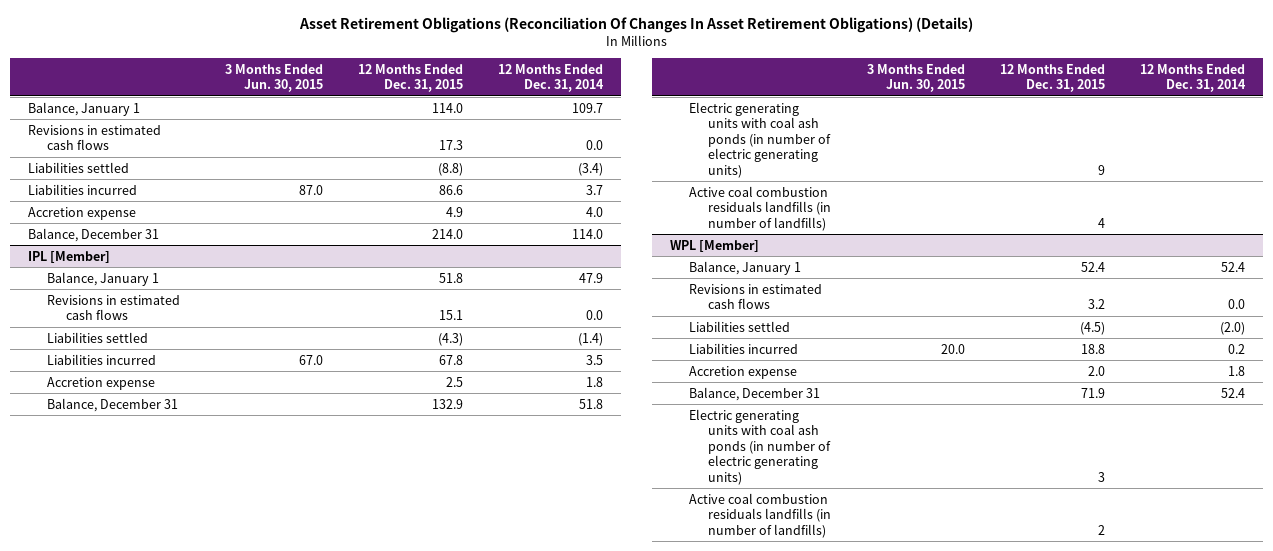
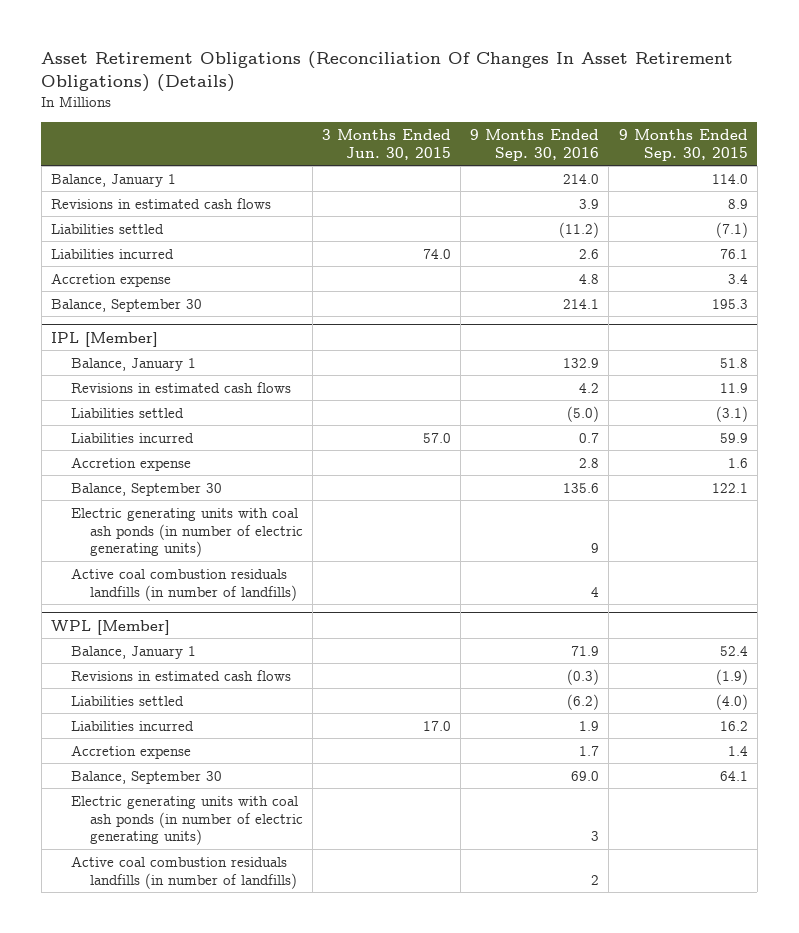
[358,63,464,93] 12 Months Ended Dec. 31, 2015 -> none
[498,63,605,93] 12 Months Ended Dec. 31, 2014 -> none
none -> [470,128,600,161] 9 Months Ended Sep. 30, 2016
none -> [618,128,748,161] 9 Months Ended Sep. 30, 2015
[298,184,323,195] 87.0 -> [423,248,452,259] 74.0
[27,227,159,242] Balance, December 31 -> [51,298,203,312] Balance, September 30
[298,354,323,365] 67.0 -> [423,432,452,443] 57.0
[47,397,179,412] Balance, December 31 -> [70,482,222,496] Balance, September 30
[940,343,965,354] 20.0 -> [423,720,452,731] 17.0
[688,386,820,401] Balance, December 31 -> [70,770,222,784] Balance, September 30

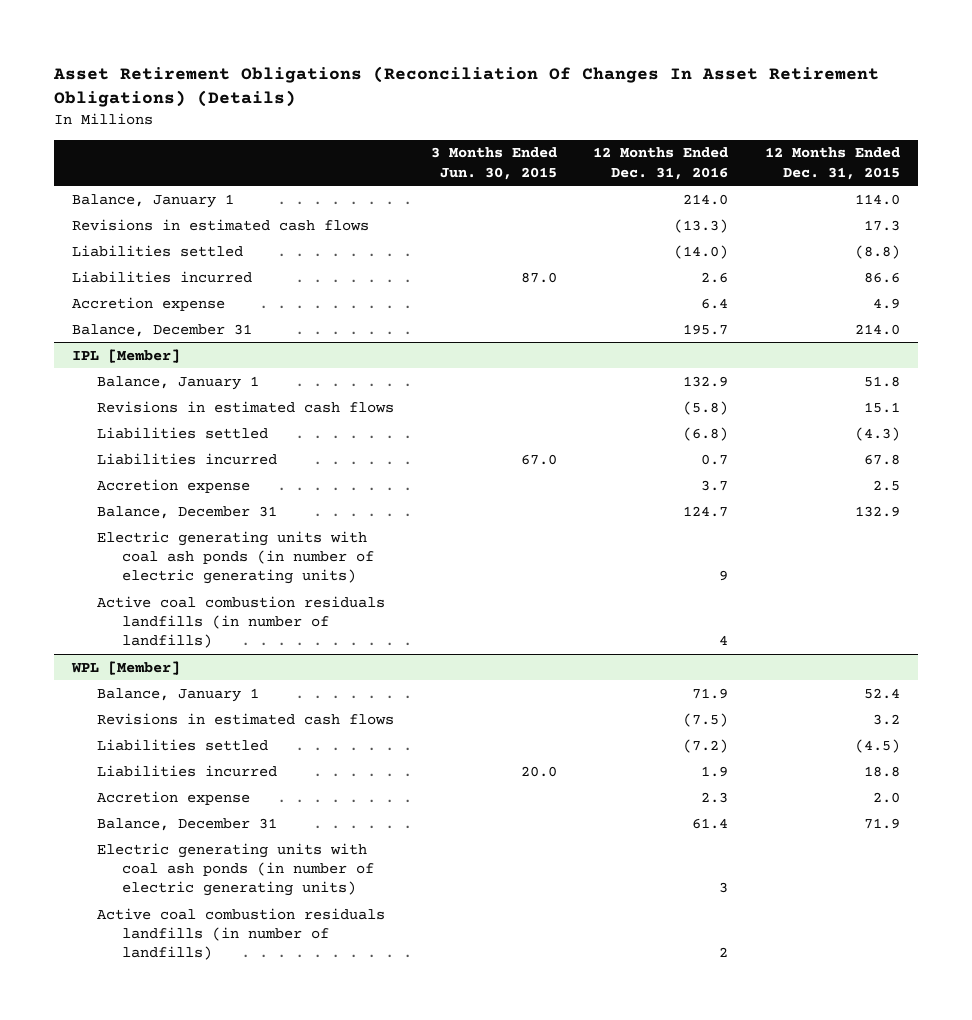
[470,128,600,161] 9 Months Ended Sep. 30, 2016 -> none
[618,128,748,161] 9 Months Ended Sep. 30, 2015 -> none
none -> [593,147,729,180] 12 Months Ended Dec. 31, 2016
none -> [764,147,900,180] 12 Months Ended Dec. 31, 2015
[423,248,452,259] 74.0 -> [520,271,557,283] 87.0
[51,298,203,312] Balance, September 30 -> [72,323,253,337] Balance, December 31
[423,432,452,443] 57.0 -> [520,453,557,465] 67.0
[70,482,222,496] Balance, September 30 -> [97,505,278,519] Balance, December 31
[423,720,452,731] 17.0 -> [520,765,557,777] 20.0
[70,770,222,784] Balance, September 30 -> [97,817,278,831] Balance, December 31

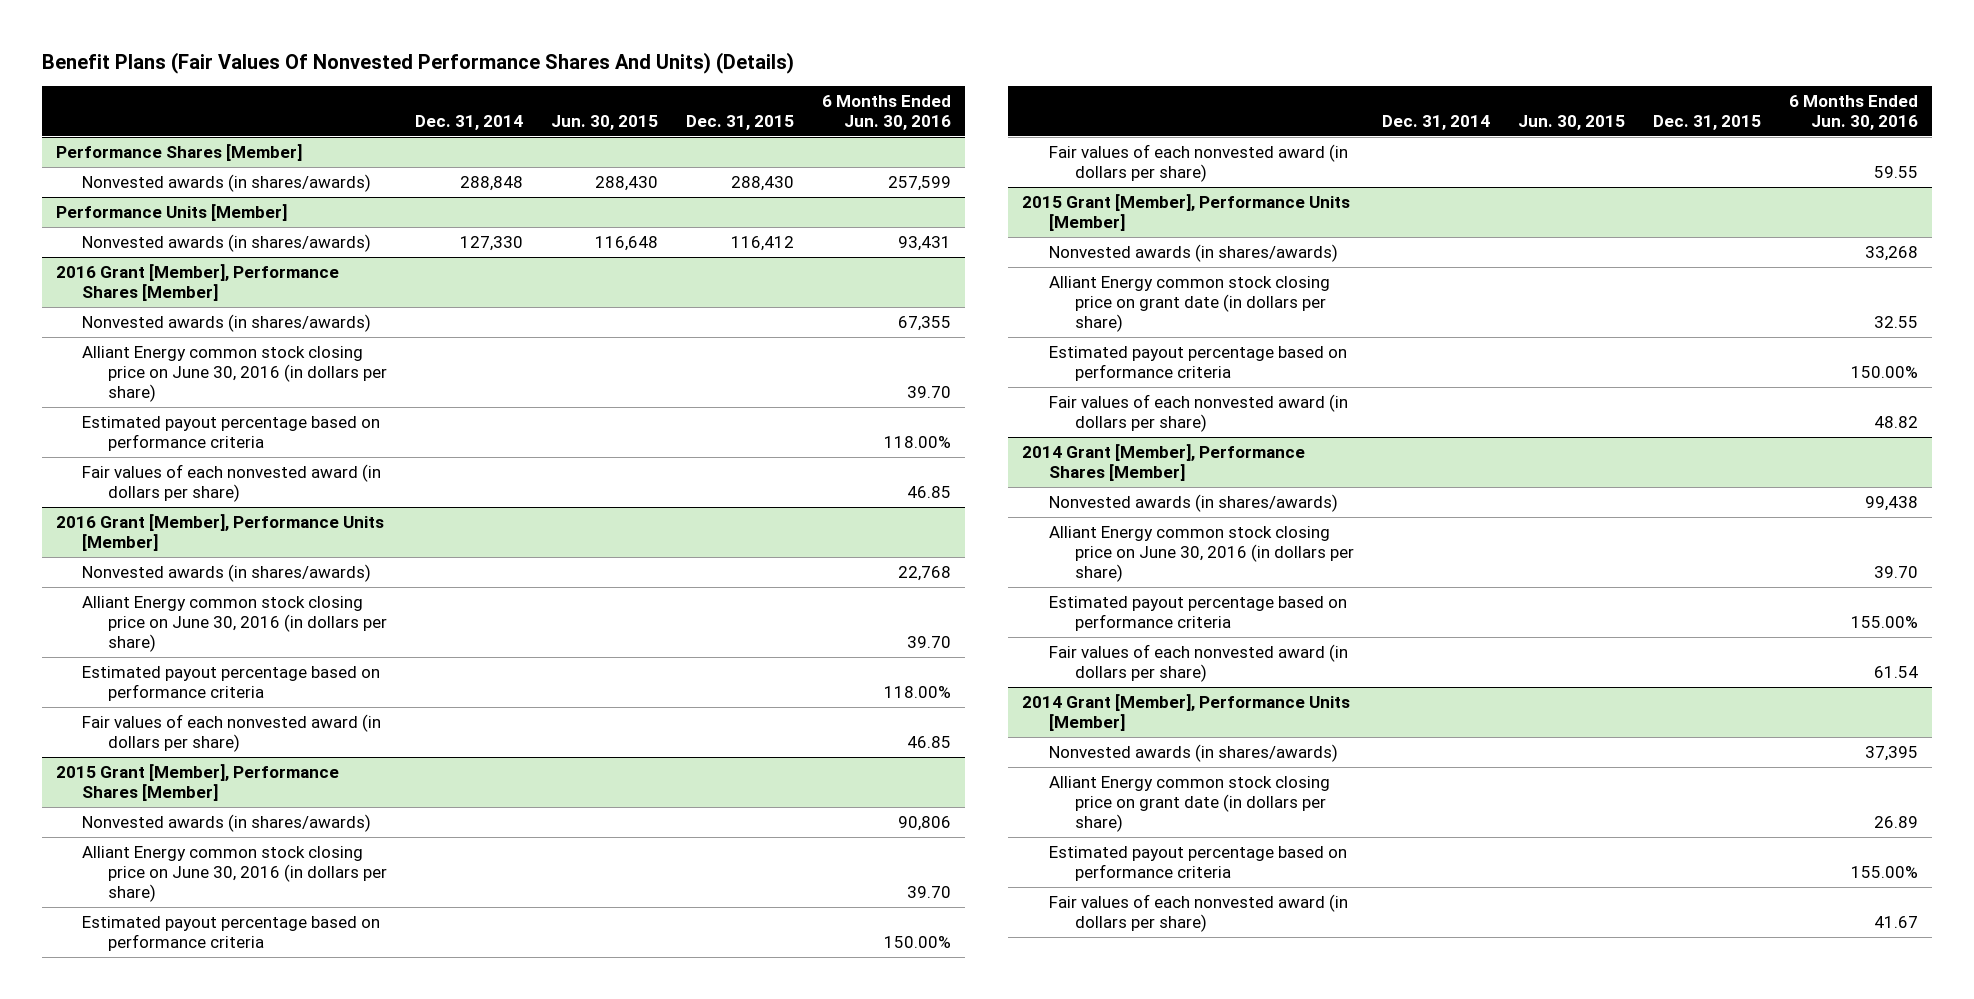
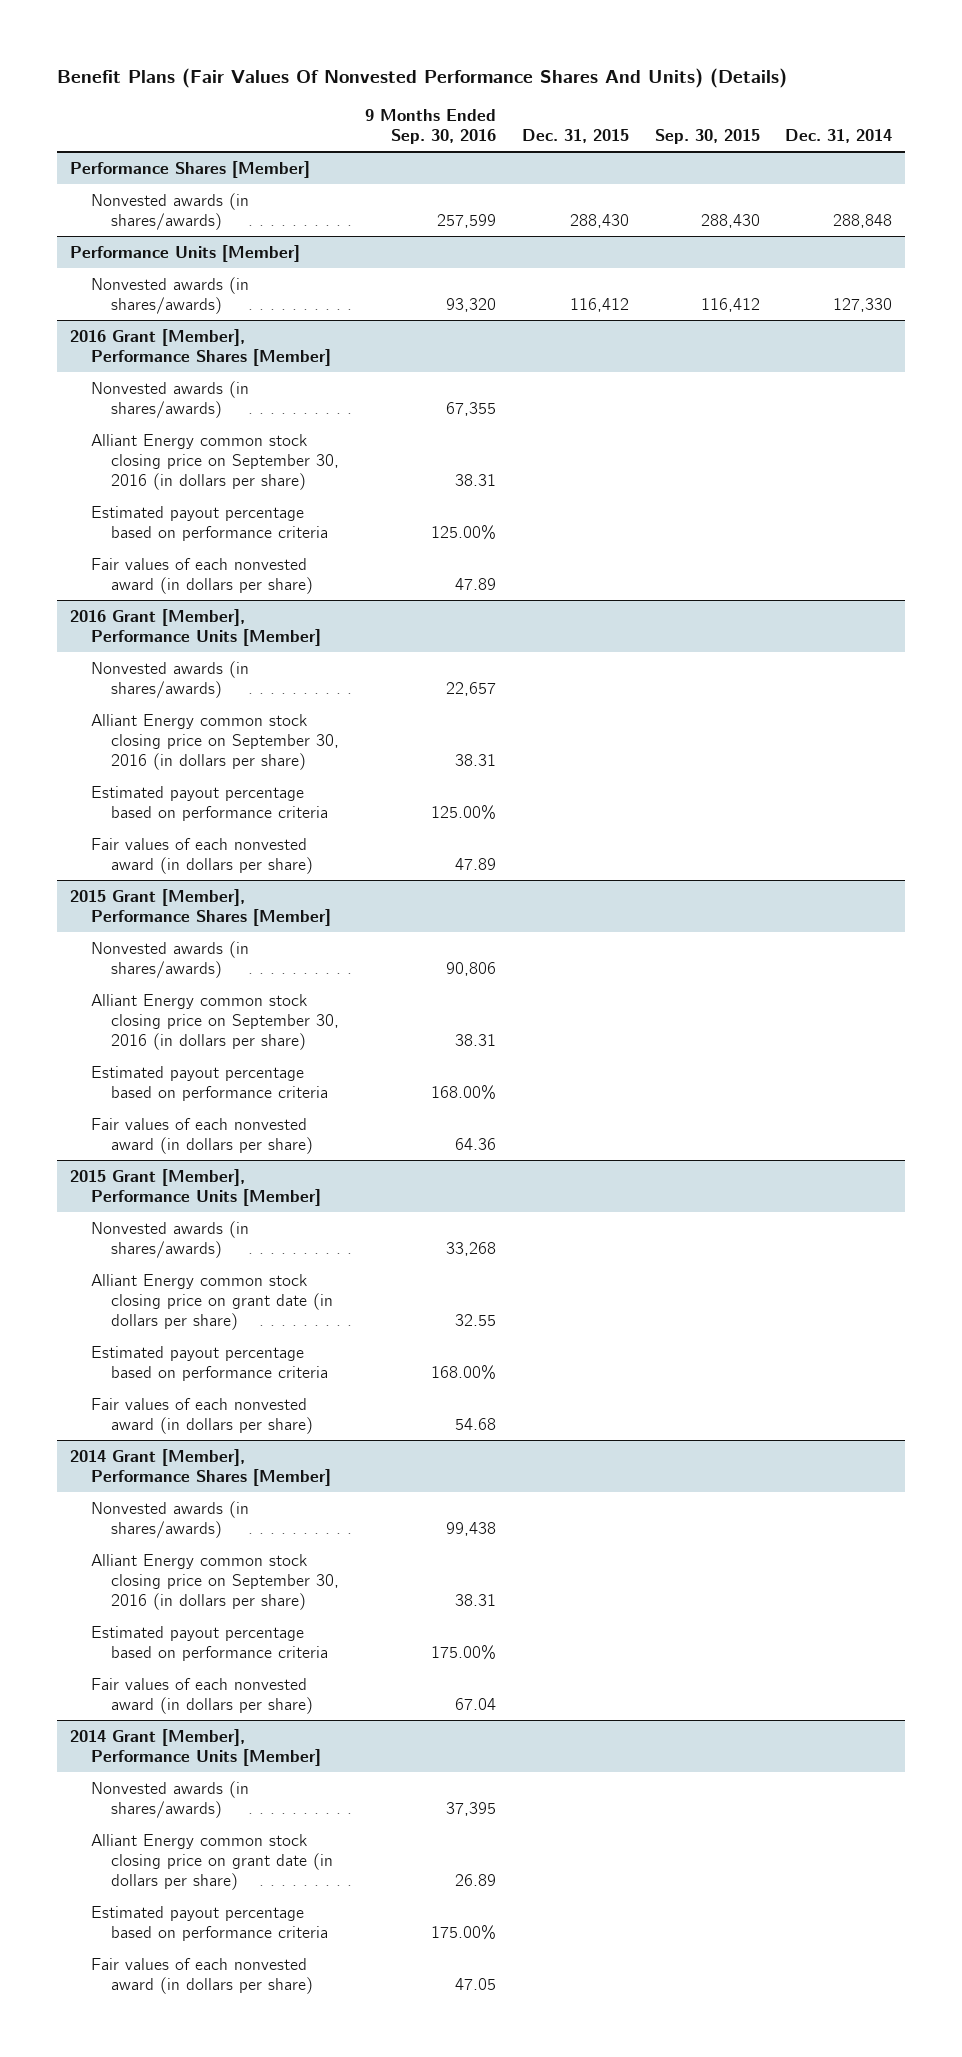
[551,114,659,130] Jun. 30, 2015 -> none
[822,95,952,130] 6 Months Ended Jun. 30, 2016 -> none
none -> [365,109,497,145] 9 Months Ended Sep. 30, 2016
none -> [654,129,760,145] Sep. 30, 2015
[82,346,388,402] Alliant Energy common stock closing price on June 30, 2016 (in dollars per share) -> [90,433,340,490] Alliant Energy common stock closing price on September 30, 2016 (in dollars per share)
[82,596,388,652] Alliant Energy common stock closing price on June 30, 2016 (in dollars per share) -> [90,713,340,770] Alliant Energy common stock closing price on September 30, 2016 (in dollars per share)
[82,846,388,902] Alliant Energy common stock closing price on June 30, 2016 (in dollars per share) -> [90,993,340,1050] Alliant Energy common stock closing price on September 30, 2016 (in dollars per share)
[1048,526,1354,582] Alliant Energy common stock closing price on June 30, 2016 (in dollars per share) -> [90,1553,340,1610] Alliant Energy common stock closing price on September 30, 2016 (in dollars per share)

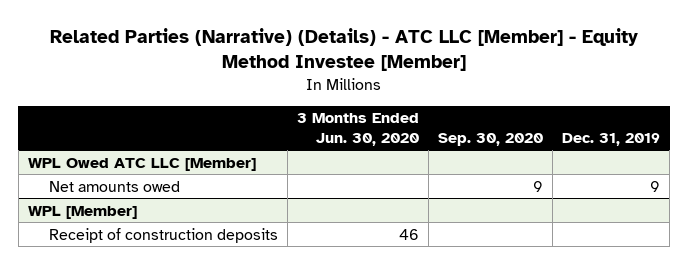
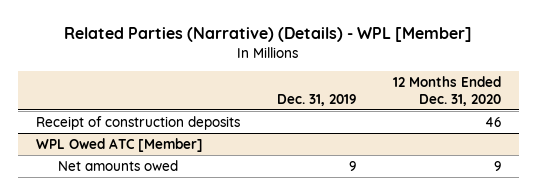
[49,28,638,72] Related Parties (Narrative) (Details) - ATC LLC [Member] - Equity Method Investee [Member] -> [64,27,473,43] Related Parties (Narrative) (Details) - WPL [Member]
[297,113,420,146] 3 Months Ended Jun. 30, 2020 -> none
[438,132,544,146] Sep. 30, 2020 -> none
none -> [392,76,501,106] 12 Months Ended Dec. 31, 2020
[27,157,256,171] WPL Owed ATC LLC [Member] -> none
[49,180,181,192] Net amounts owed -> none
[49,227,279,243] Receipt of construction deposits -> none
none -> [36,115,241,130] Receipt of construction deposits
[27,205,137,219] WPL [Member] -> [36,137,204,152] WPL Owed ATC [Member]
none -> [57,159,178,171] Net amounts owed

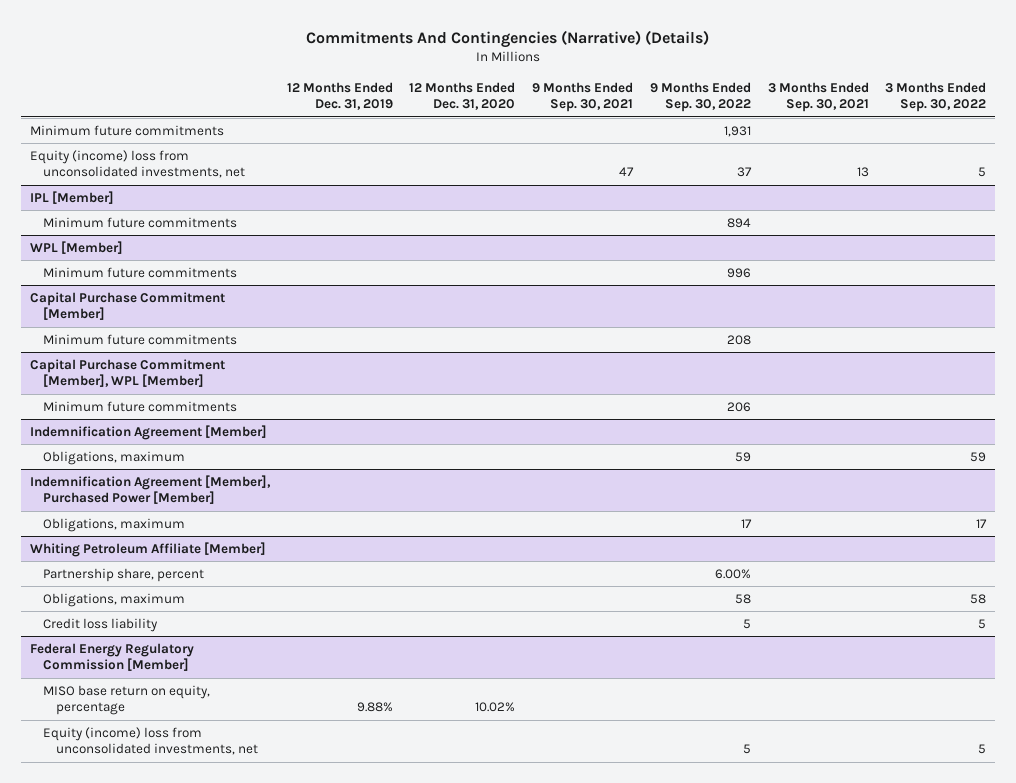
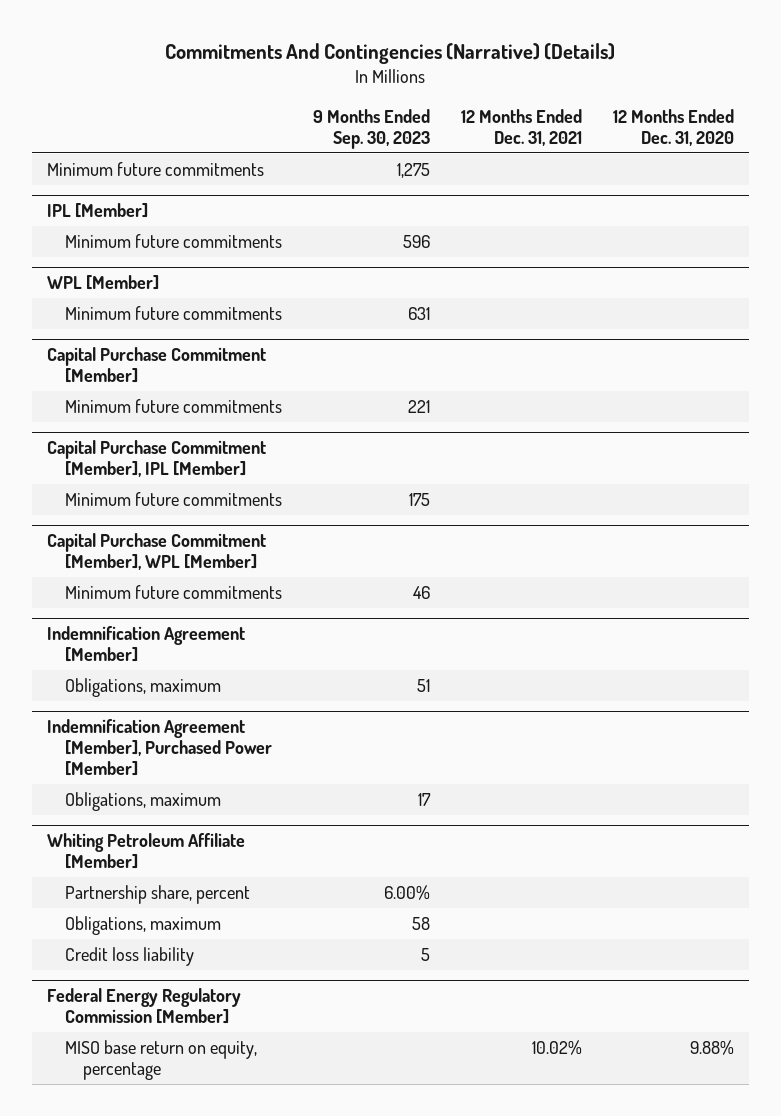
[286,82,393,111] 12 Months Ended Dec. 31, 2019 -> none
[532,82,634,113] 9 Months Ended Sep. 30, 2021 -> none
[649,82,751,113] 9 Months Ended Sep. 30, 2022 -> none
[767,82,869,113] 3 Months Ended Sep. 30, 2021 -> none
[885,82,987,113] 3 Months Ended Sep. 30, 2022 -> none
none -> [312,108,430,149] 9 Months Ended Sep. 30, 2023
none -> [460,108,582,146] 12 Months Ended Dec. 31, 2021
[29,149,245,179] Equity (income) loss from unconsolidated investments, net -> none
none -> [47,440,267,478] Capital Purchase Commitment [Member], IPL [Member]
none -> [64,491,282,506] Minimum future commitments
[42,726,258,756] Equity (income) loss from unconsolidated investments, net -> none
[475,702,516,713] 10.02% -> [689,1039,734,1055] 9.88%

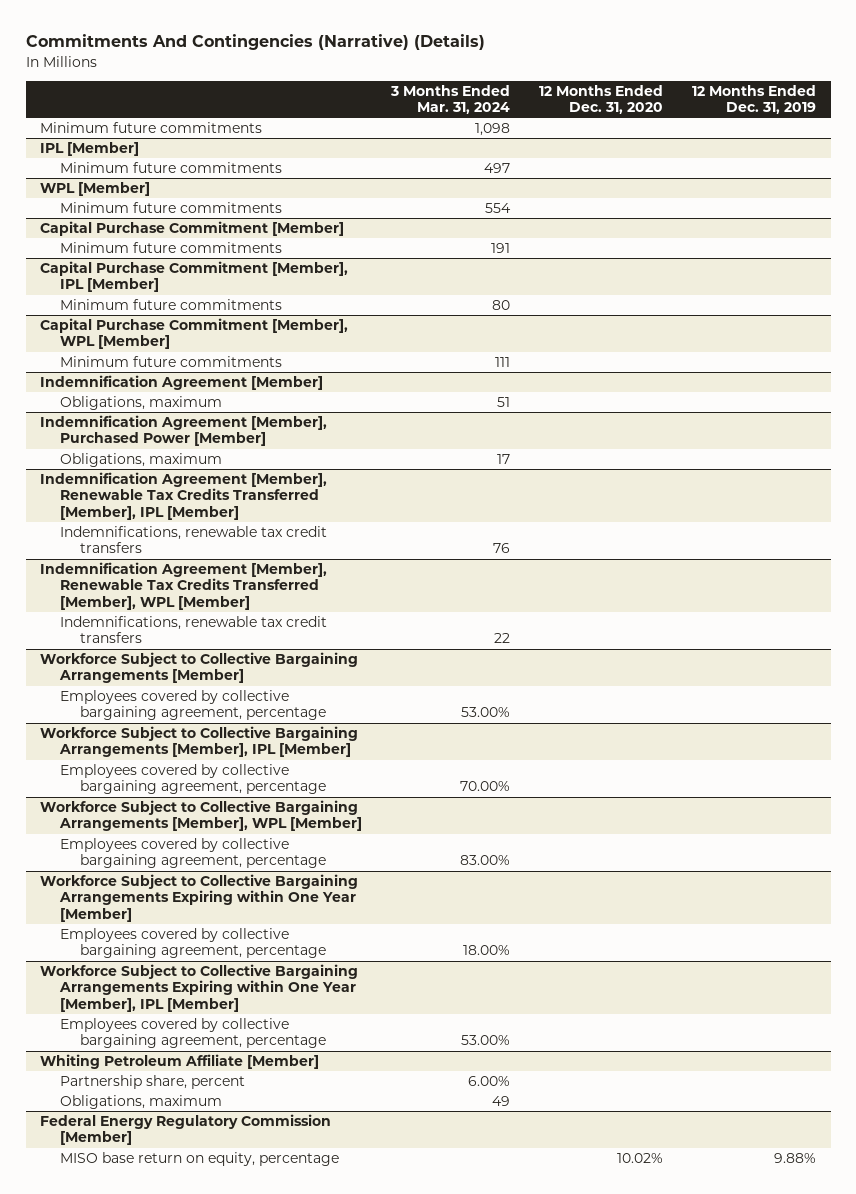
[312,108,430,149] 9 Months Ended Sep. 30, 2023 -> none
[460,108,582,146] 12 Months Ended Dec. 31, 2021 -> none
none -> [390,84,511,114] 3 Months Ended Mar. 31, 2024
none -> [692,84,817,114] 12 Months Ended Dec. 31, 2019
none -> [40,472,328,520] Indemnification Agreement [Member], Renewable Tax Credits Transferred [Member], IPL [Member]
none -> [60,526,328,554] Indemnifications, renewable tax credit transfers
none -> [40,562,328,610] Indemnification Agreement [Member], Renewable Tax Credits Transferred [Member], WPL [Member]
none -> [60,616,328,644] Indemnifications, renewable tax credit transfers
none -> [40,652,359,684] Workforce Subject to Collective Bargaining Arrangements [Member]
none -> [60,690,327,721] Employees covered by collective bargaining agreement, percentage
none -> [40,726,359,758] Workforce Subject to Collective Bargaining Arrangements [Member], IPL [Member]
none -> [60,764,327,795] Employees covered by collective bargaining agreement, percentage
none -> [40,800,363,832] Workforce Subject to Collective Bargaining Arrangements [Member], WPL [Member]
none -> [60,838,327,869] Employees covered by collective bargaining agreement, percentage
none -> [40,874,359,922] Workforce Subject to Collective Bargaining Arrangements Expiring within One Year [Member]
none -> [60,928,327,959] Employees covered by collective bargaining agreement, percentage
none -> [40,964,359,1012] Workforce Subject to Collective Bargaining Arrangements Expiring within One Year [Member], IPL [Member]
none -> [60,1018,327,1049] Employees covered by collective bargaining agreement, percentage
[64,946,194,966] Credit loss liability -> none
[689,1039,734,1055] 9.88% -> [617,1153,664,1164] 10.02%

